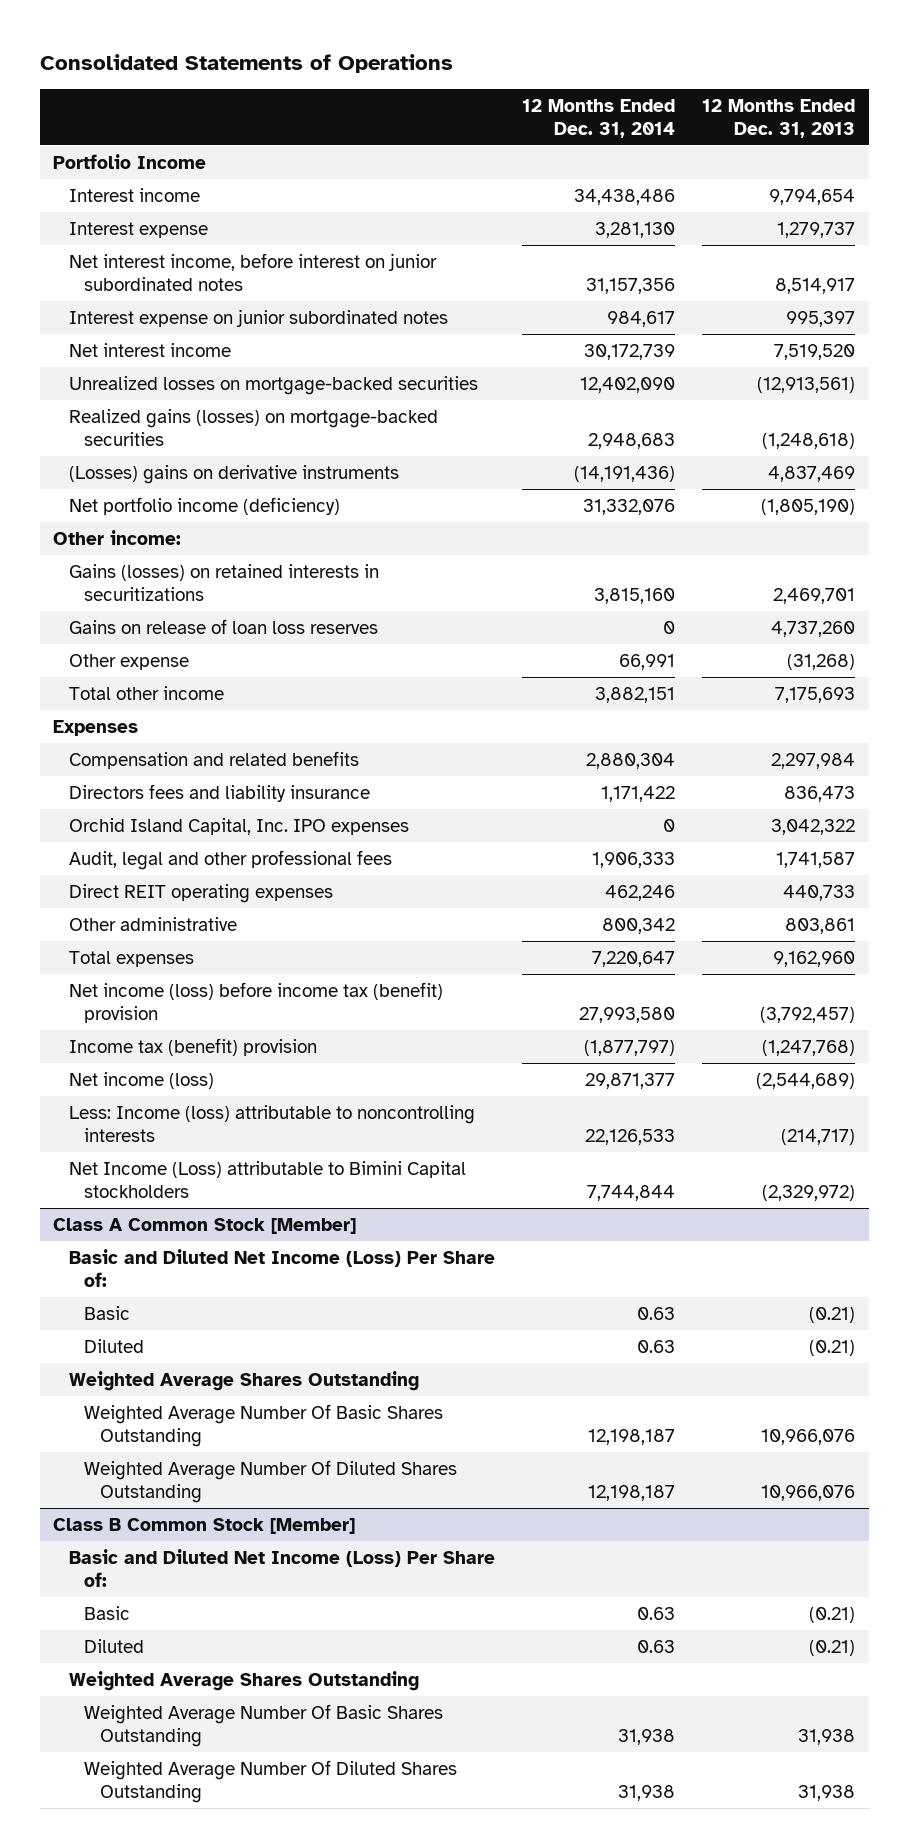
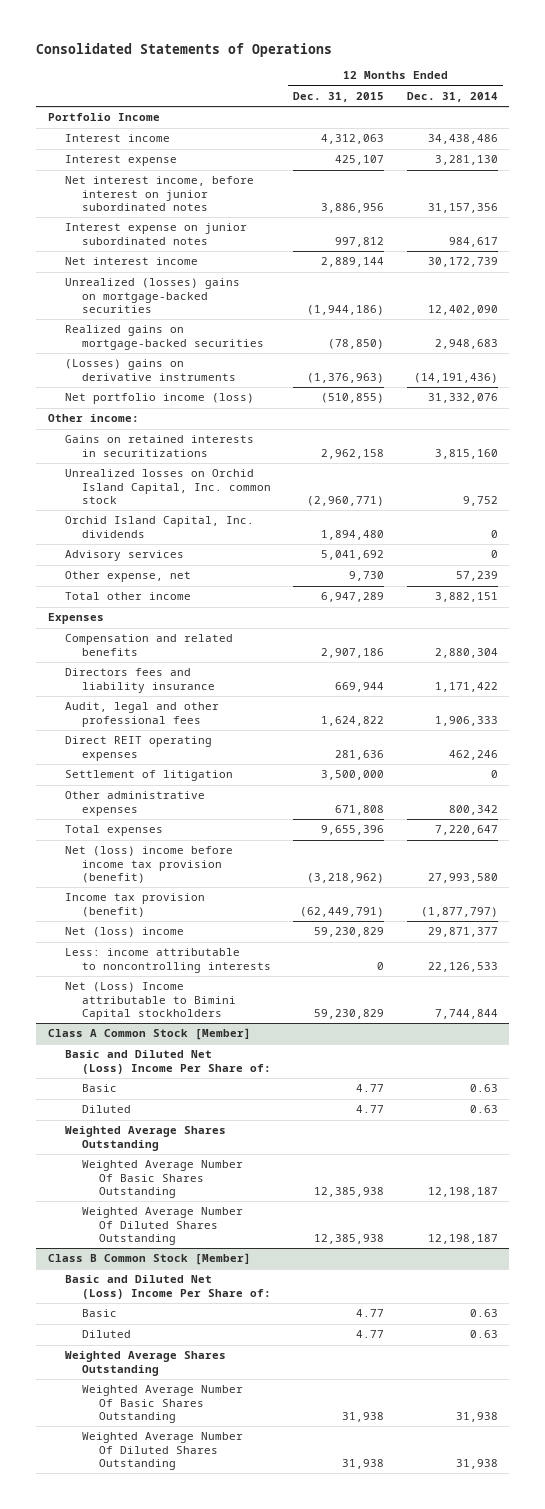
[702,98,856,138] 12 Months Ended Dec. 31, 2013 -> none
none -> [293,92,385,103] Dec. 31, 2015
[68,376,478,396] Unrealized losses on mortgage-backed securities -> [64,278,240,314] Unrealized (losses) gains on mortgage-backed securities
[68,409,438,446] Realized gains (losses) on mortgage-backed securities -> [64,325,265,350] Realized gains on mortgage-backed securities
[68,497,340,516] Net portfolio income (deficiency) -> [64,393,254,405] Net portfolio income (loss)
[68,619,378,635] Gains on release of loan loss reserves -> none
[68,564,379,601] Gains (losses) on retained interests in securitizations -> [64,435,254,457] Gains on retained interests in securitizations
none -> [64,469,272,505] Unrealized losses on Orchid Island Capital, Inc. common stock
none -> [64,516,254,538] Orchid Island Capital, Inc. dividends
none -> [64,550,184,562] Advisory services
[68,654,189,671] Other expense -> [64,571,191,583] Other expense, net
[619,654,676,671] 66,991 -> [455,571,498,582] 57,239
[68,818,409,836] Orchid Island Capital, Inc. IPO expenses -> none
none -> [64,770,233,782] Settlement of litigation
[68,917,237,932] Other administrative -> [64,791,205,816] Other administrative expenses
[68,982,443,1023] Net income (loss) before income tax (benefit) provision -> [64,846,233,884] Net (loss) income before income tax provision (benefit)
[68,1038,317,1057] Income tax (benefit) provision -> [64,893,205,917] Income tax provision (benefit)
[68,1072,214,1090] Net income (loss) -> [64,927,184,938] Net (loss) income
[68,1105,475,1142] Less: Income (loss) attributable to noncontrolling interests -> [64,948,272,973] Less: income attributable to noncontrolling interests
[68,1161,466,1198] Net Income (Loss) attributable to Bimini Capital stockholders -> [64,982,237,1021] Net (Loss) Income attributable to Bimini Capital stockholders
[68,1249,495,1287] Basic and Diluted Net Income (Loss) Per Share of: -> [64,1050,272,1074] Basic and Diluted Net (Loss) Income Per Share of:
[68,1549,495,1587] Basic and Diluted Net Income (Loss) Per Share of: -> [64,1275,272,1299] Basic and Diluted Net (Loss) Income Per Share of:

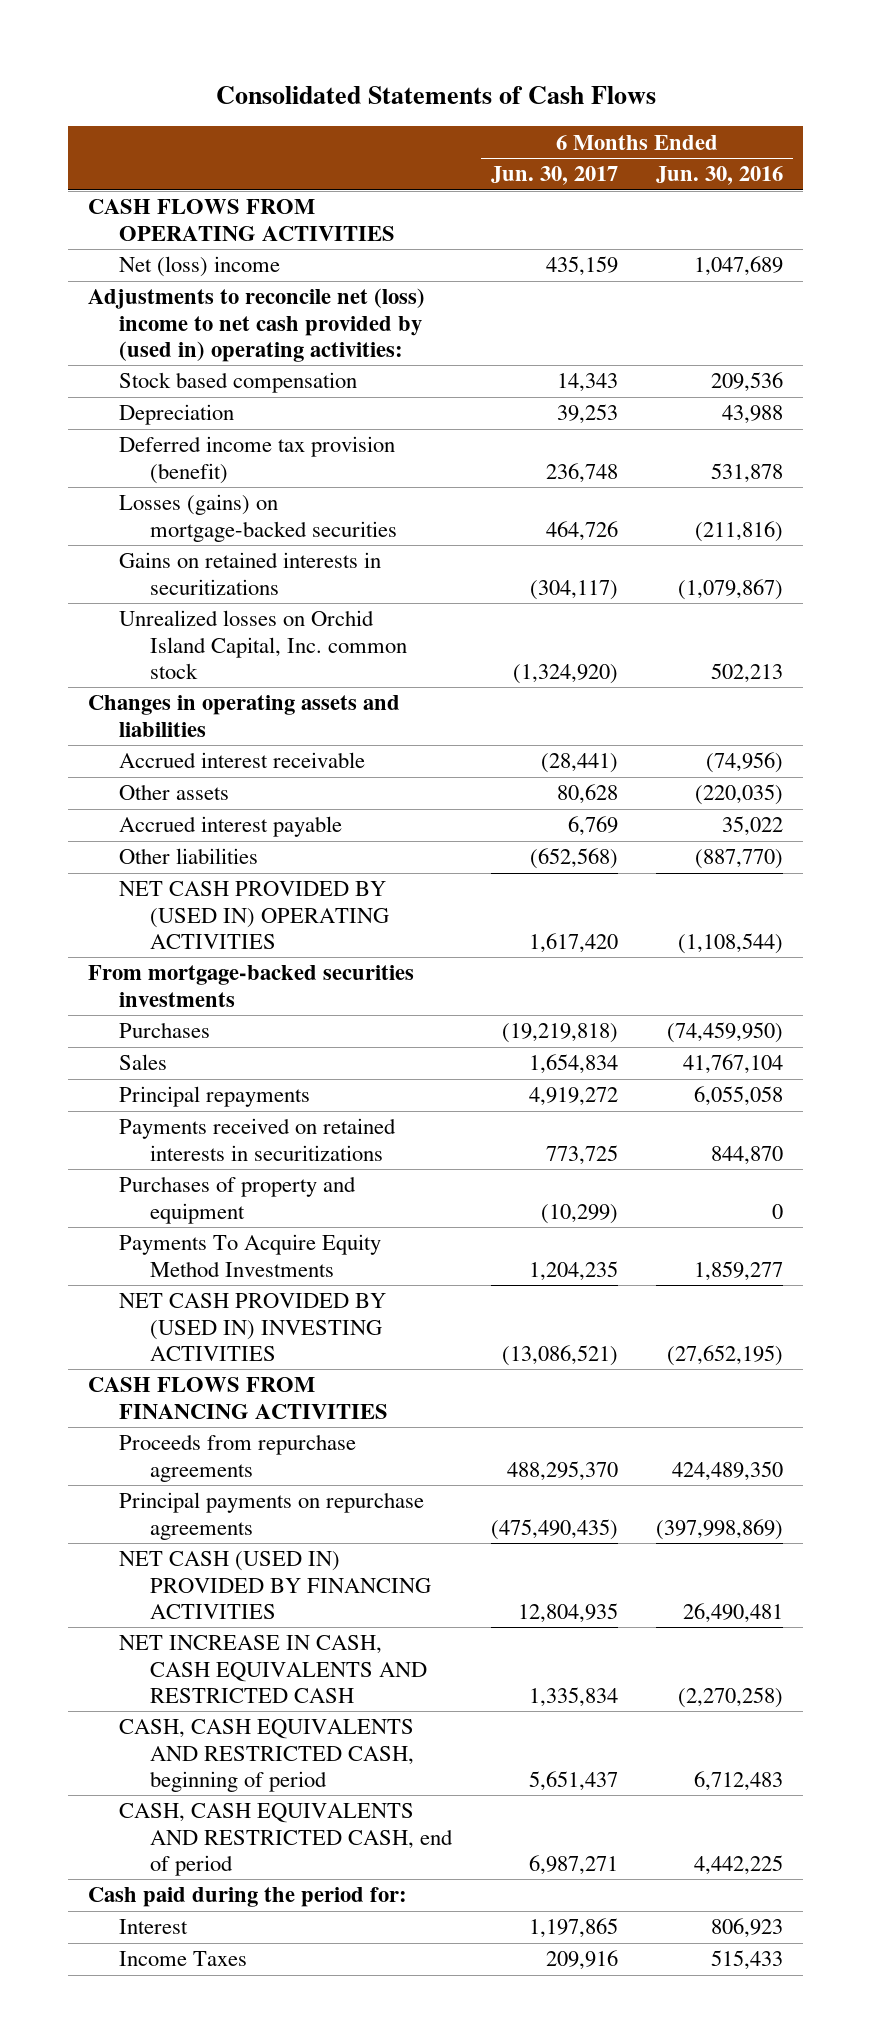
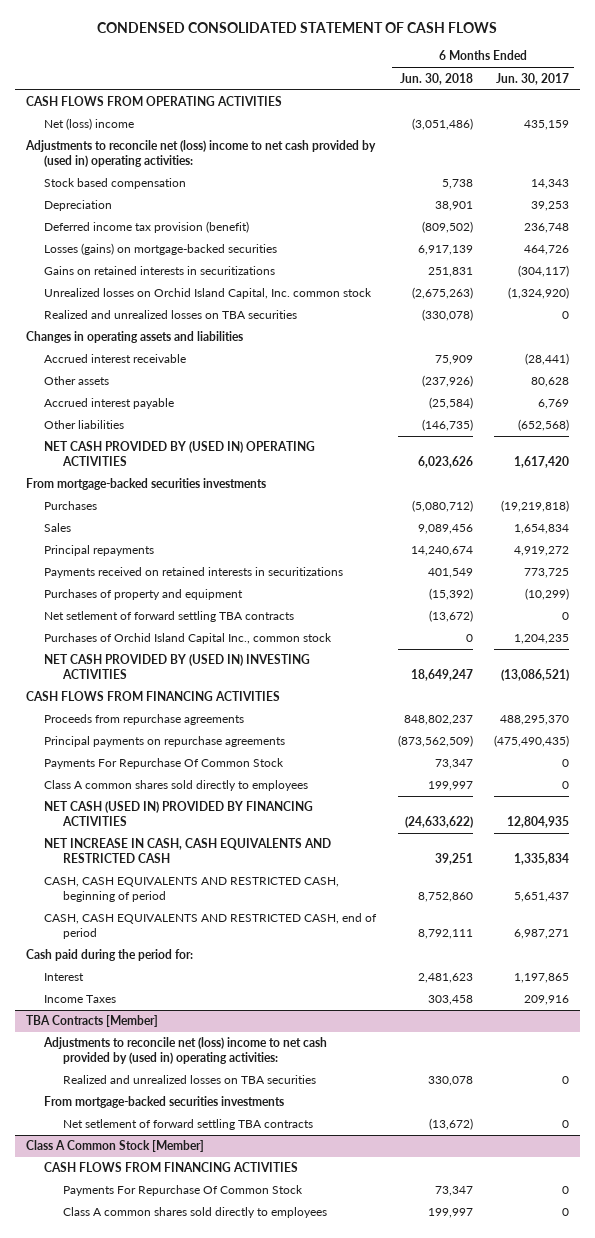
[215,85,656,104] Consolidated Statements of Cash Flows -> [97,22,498,34] CONDENSED CONSOLIDATED STATEMENT OF CASH FLOWS
[656,166,784,186] Jun. 30, 2016 -> none
none -> [399,72,473,85] Jun. 30, 2018
none -> [44,310,298,320] Realized and unrealized losses on TBA securities
none -> [44,611,295,623] Net setlement of forward settling TBA contracts
[118,1234,381,1277] Payments To Acquire Equity Method Investments -> [44,633,333,645] Purchases of Orchid Island Capital Inc., common stock
none -> [44,758,285,770] Payments For Repurchase Of Common Stock
none -> [44,780,309,792] Class A common shares sold directly to employees
none -> [25,1015,158,1028] TBA Contracts [Member]
none -> [43,1037,328,1064] Adjustments to reconcile net (loss) income to net cash provided by (used in) operating activities:
none -> [63,1075,317,1085] Realized and unrealized losses on TBA securities
none -> [44,1096,285,1109] From mortgage-backed securities investments
none -> [63,1119,314,1131] Net setlement of forward settling TBA contracts
none -> [25,1140,204,1153] Class A Common Stock [Member]
none -> [44,1162,299,1173] CASH FLOWS FROM FINANCING ACTIVITIES
none -> [63,1185,304,1197] Payments For Repurchase Of Common Stock
none -> [63,1207,328,1219] Class A common shares sold directly to employees

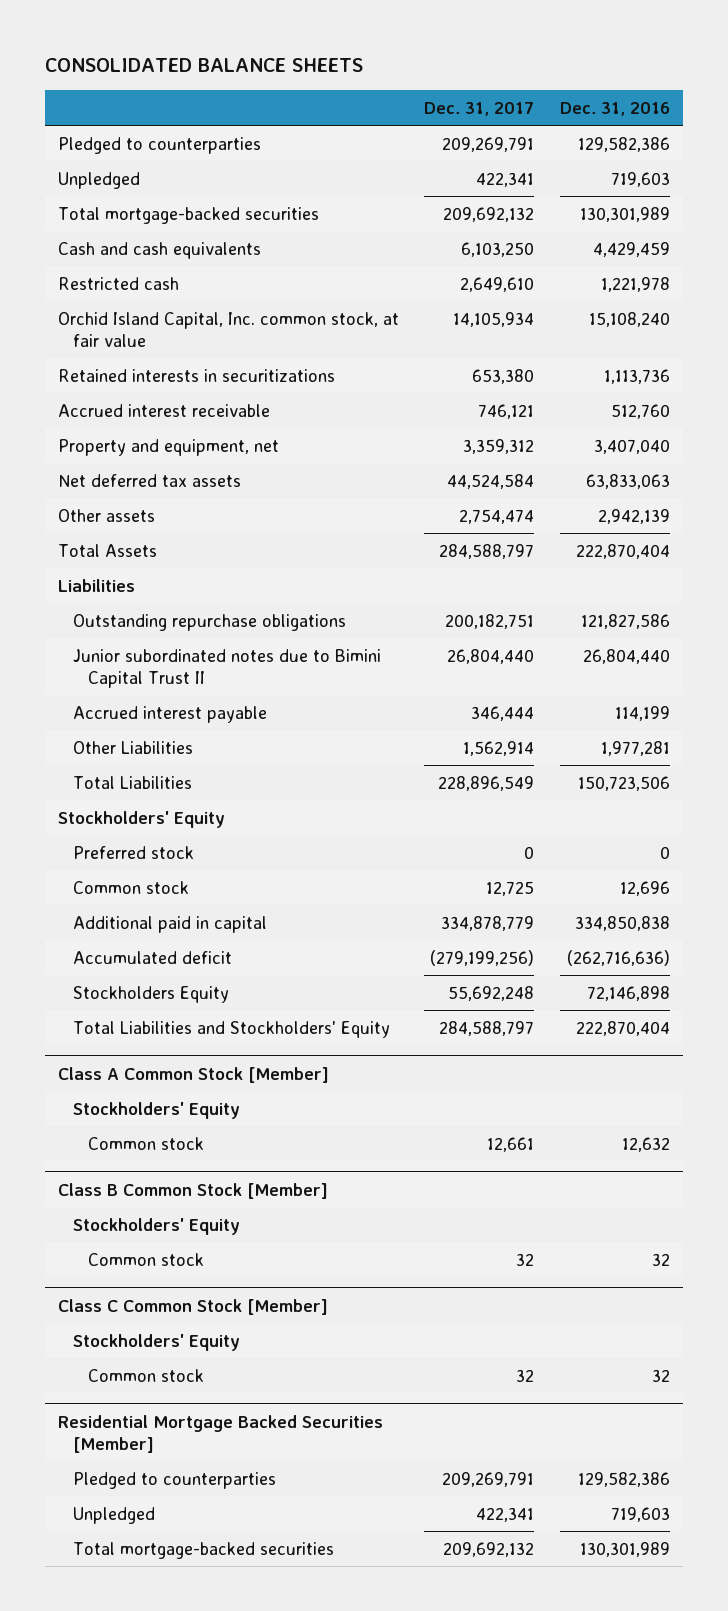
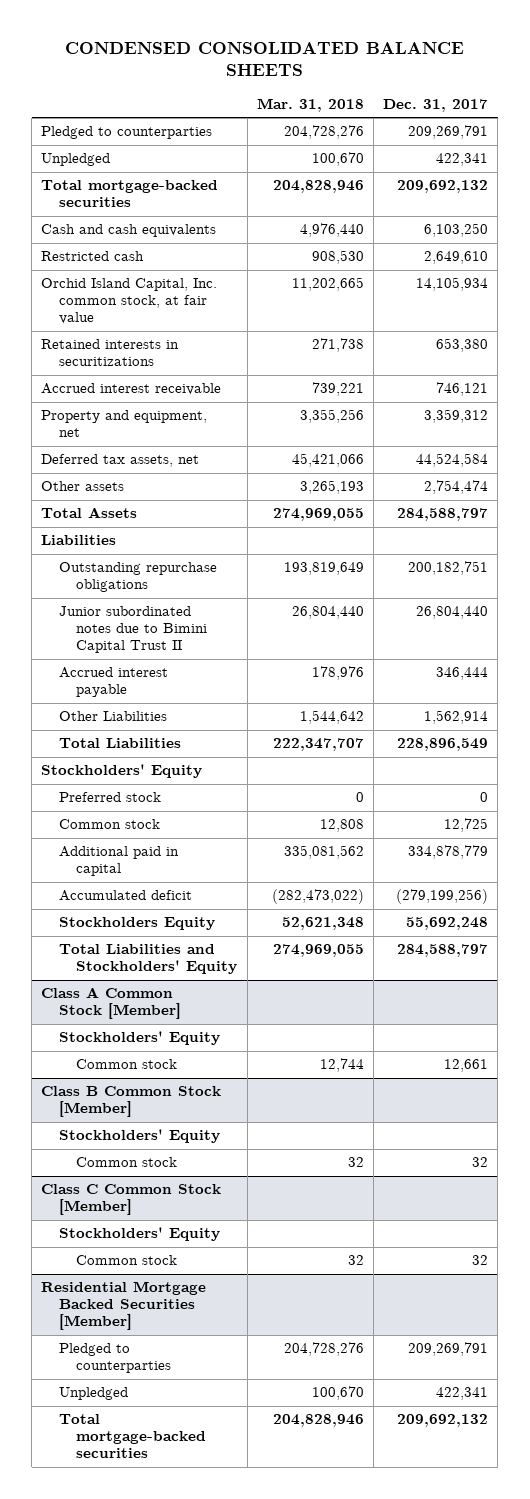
[44,58,363,73] CONSOLIDATED BALANCE SHEETS -> [64,42,464,77] CONDENSED CONSOLIDATED BALANCE SHEETS
[560,101,671,116] Dec. 31, 2016 -> none
none -> [256,97,364,112] Mar. 31, 2018
[57,473,241,487] Net deferred tax assets -> [41,454,200,468] Deferred tax assets, net

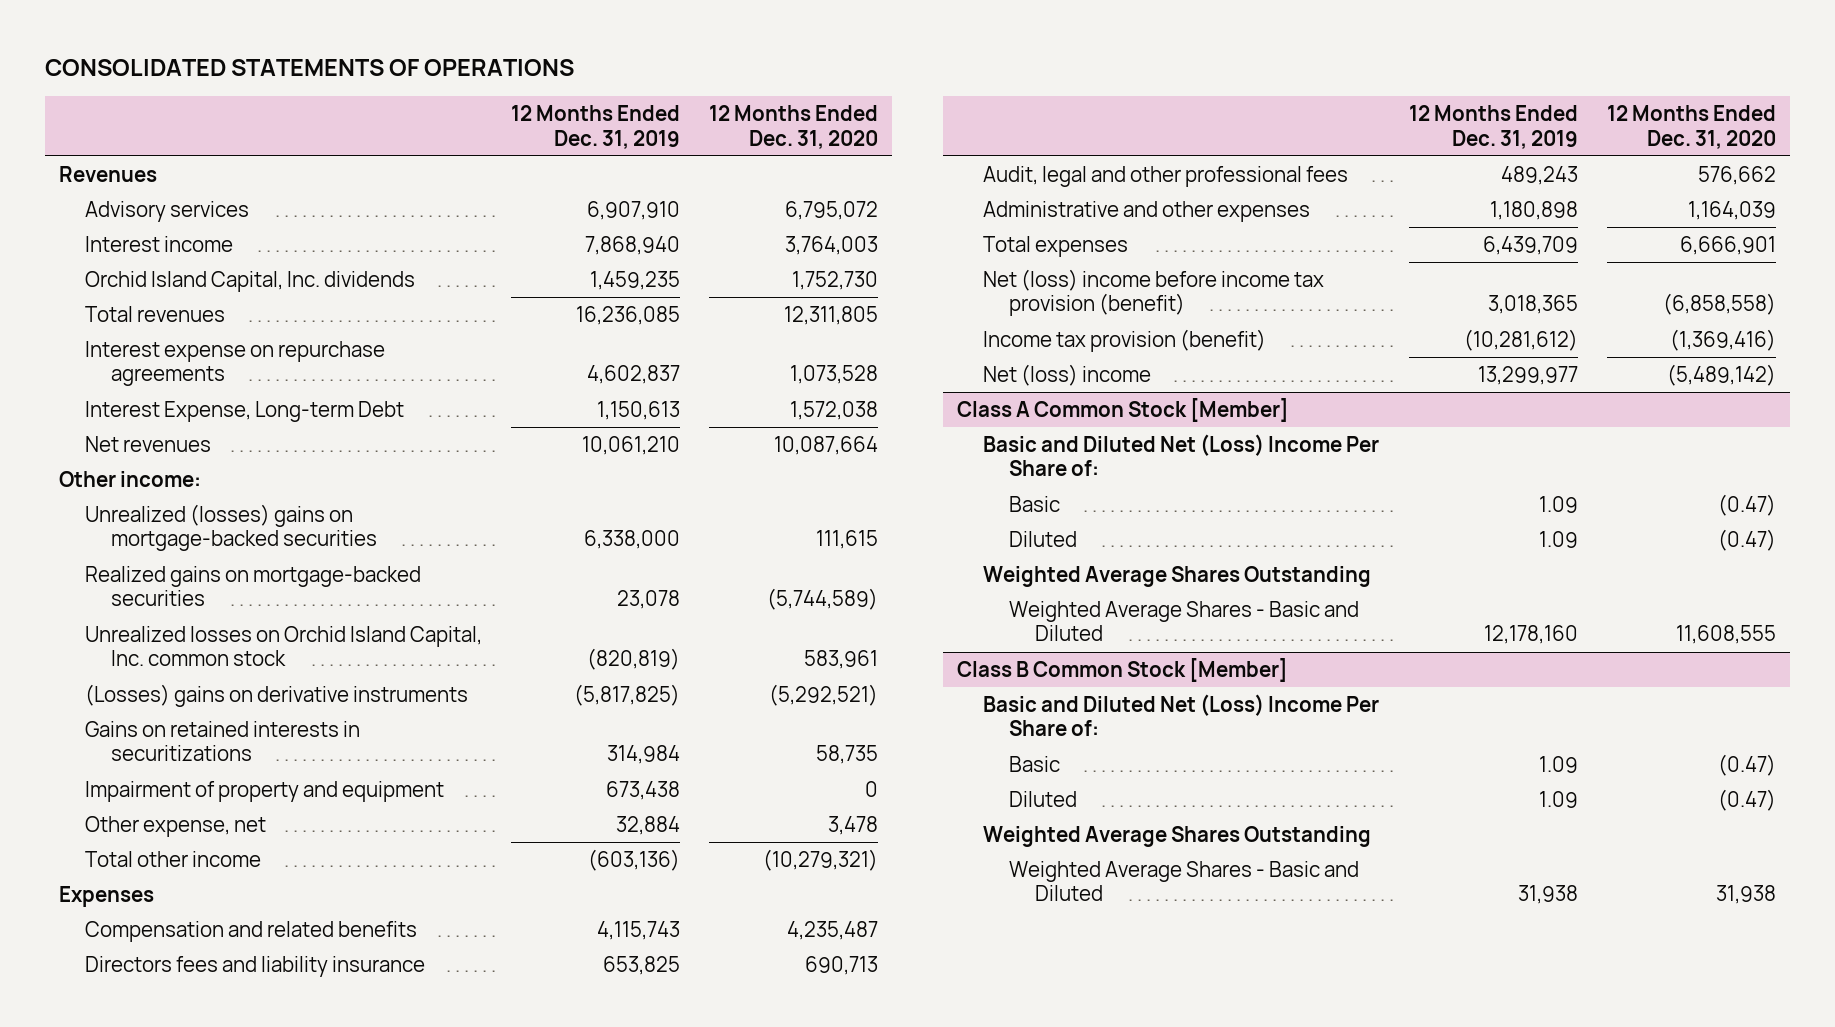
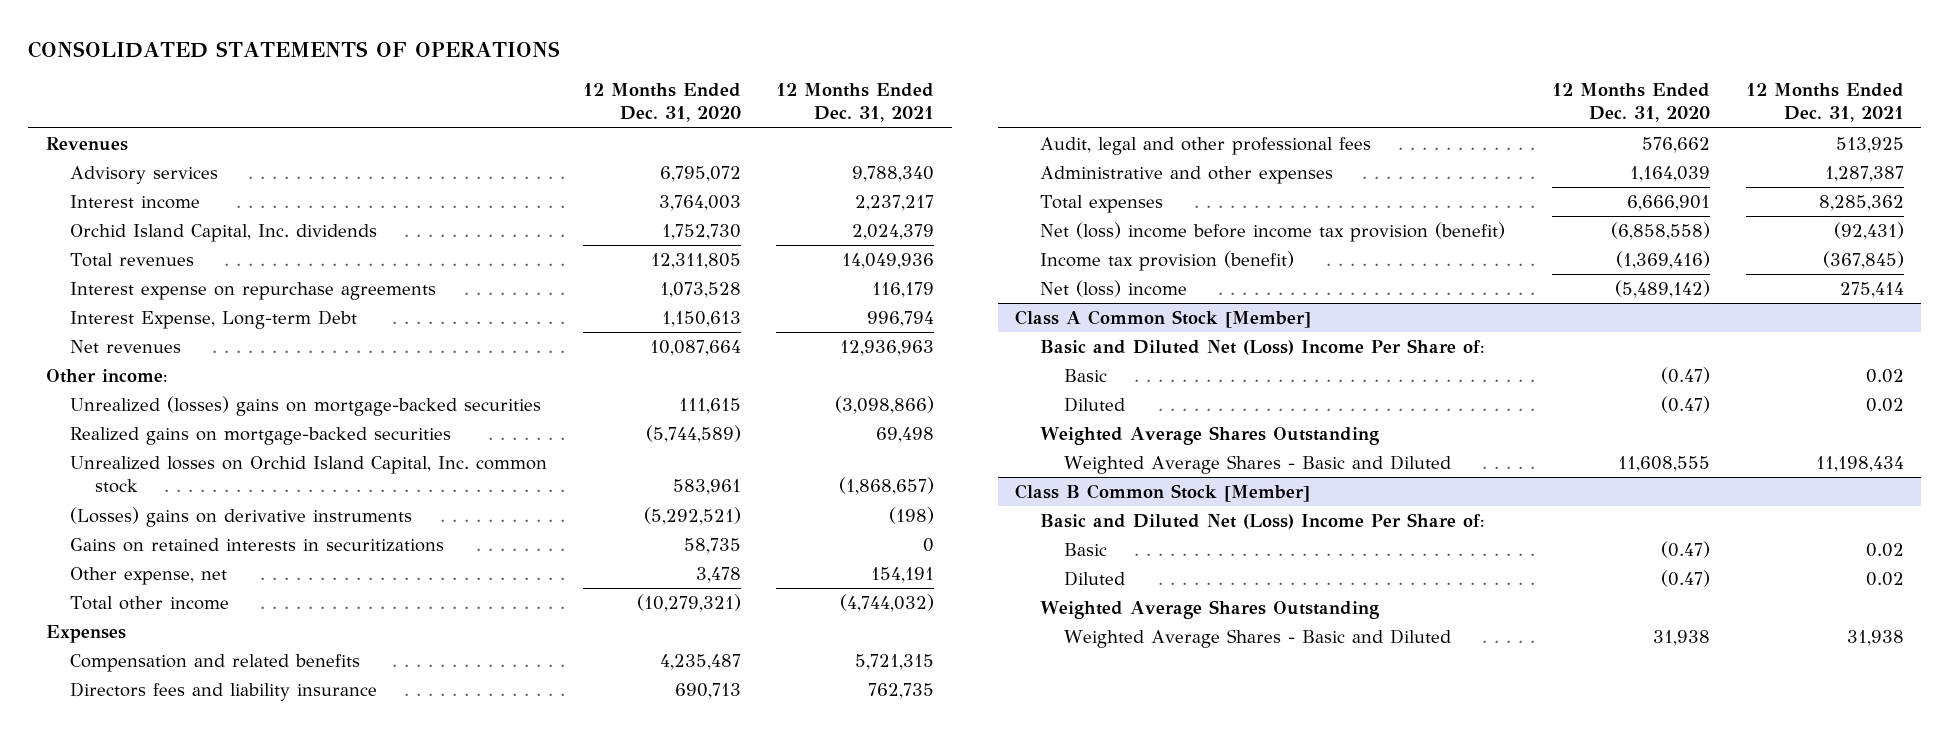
[510,105,680,149] 12 Months Ended Dec. 31, 2019 -> none
none -> [776,83,935,123] 12 Months Ended Dec. 31, 2021
[789,401,878,421] 1,572,038 -> [661,310,741,327] 1,150,613
[84,781,444,803] Impairment of property and equipment -> none

